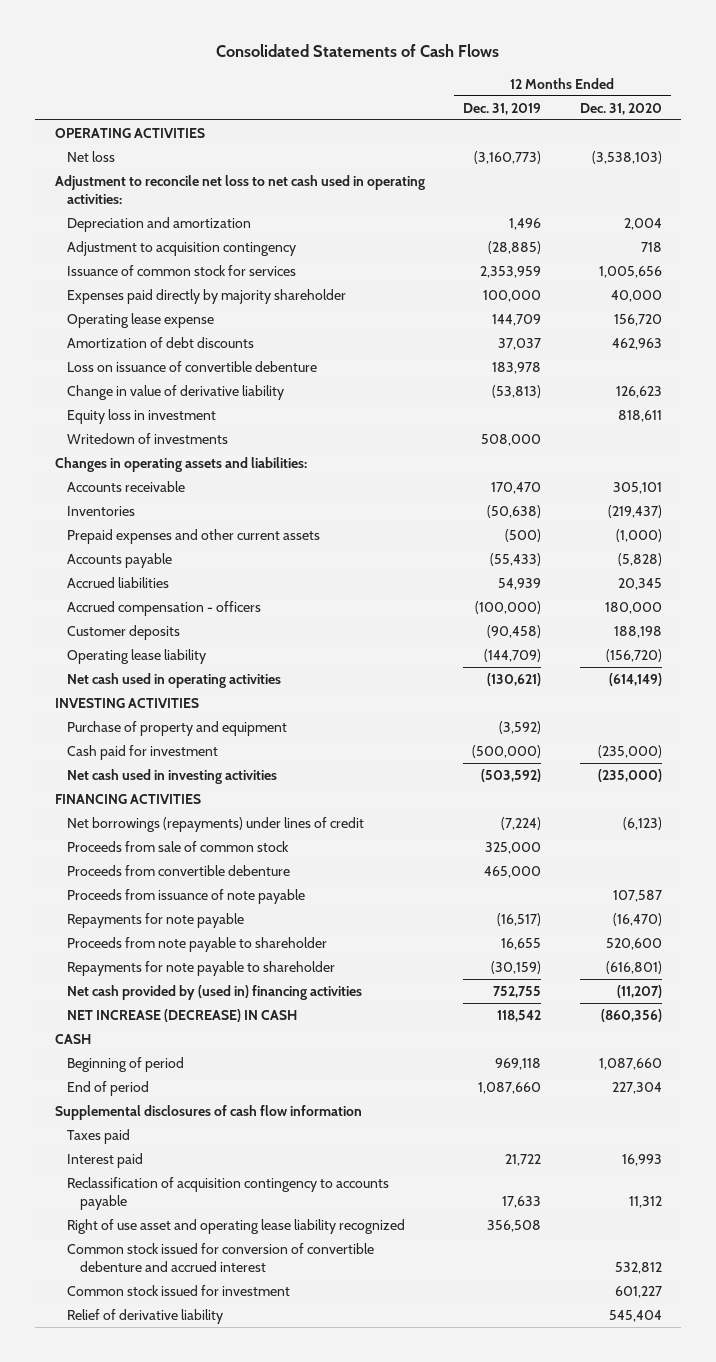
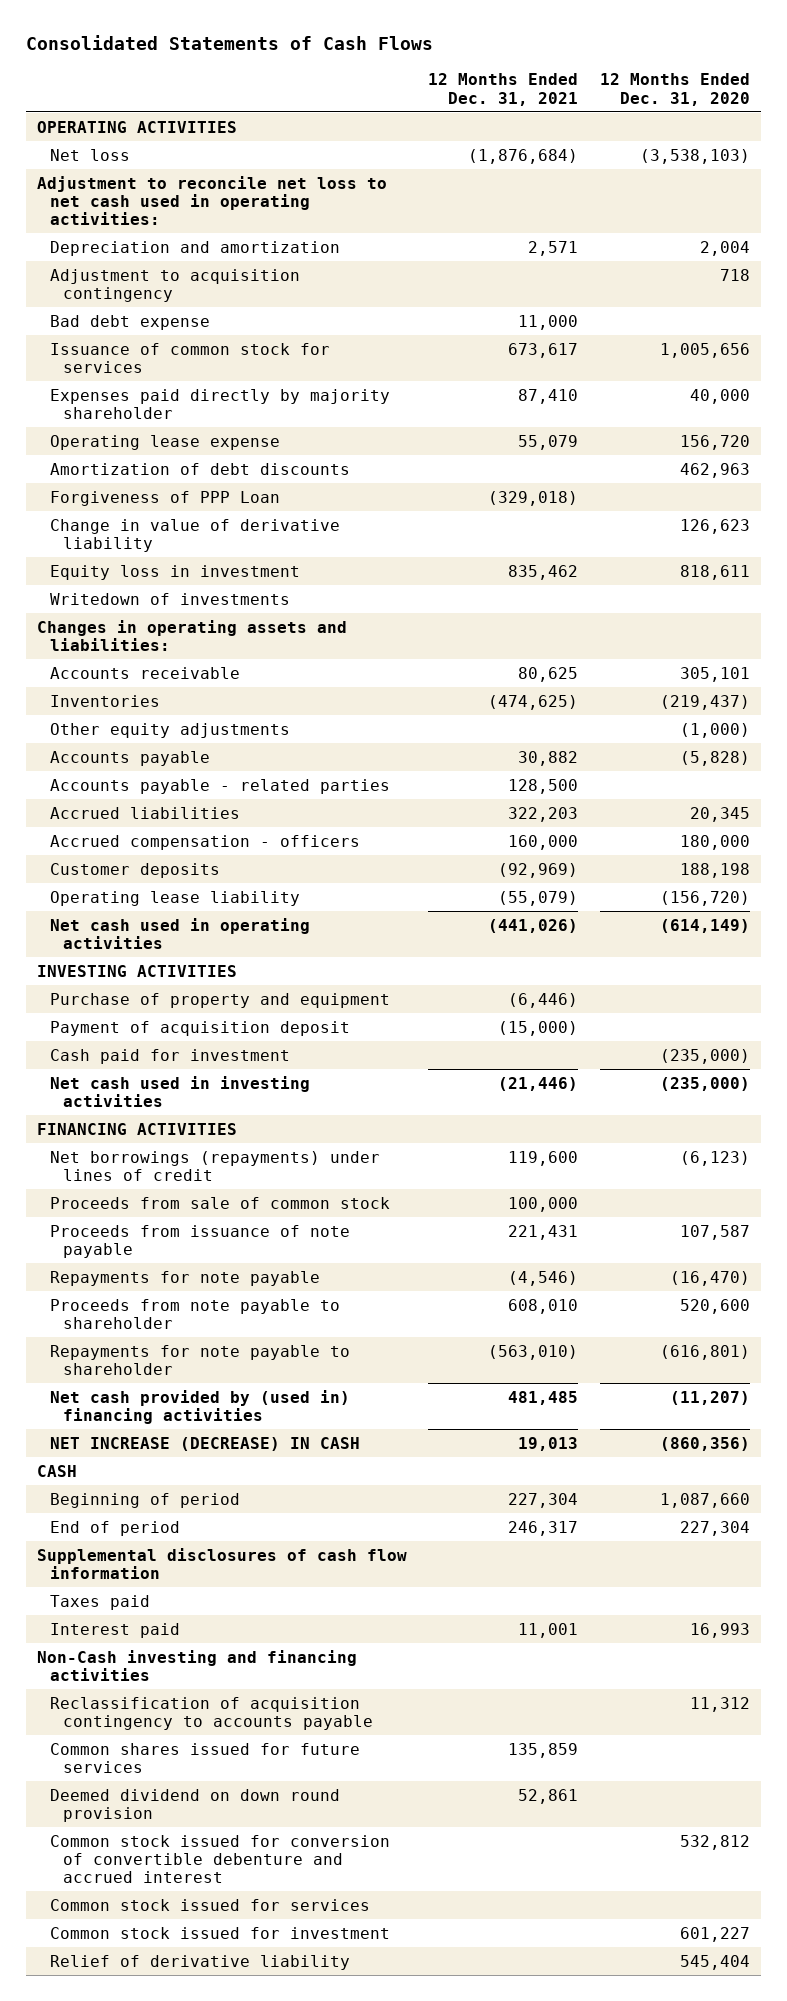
[463,102,542,115] Dec. 31, 2019 -> none
none -> [428,73,579,106] 12 Months Ended Dec. 31, 2021
none -> [49,314,210,330] Bad debt expense
[67,361,318,373] Loss on issuance of convertible debenture -> none
none -> [49,490,280,506] Forgiveness of PPP Loan
[67,529,321,545] Prepaid expenses and other current assets -> none
none -> [49,722,290,738] Other equity adjustments
none -> [49,778,390,794] Accounts payable - related parties
none -> [49,1020,350,1036] Payment of acquisition deposit
[67,865,291,877] Proceeds from convertible debenture -> none
none -> [36,1649,357,1681] Non-Cash investing and financing activities
[67,1219,406,1235] Right of use asset and operating lease liability recognized -> none
none -> [49,1742,360,1773] Common shares issued for future services
none -> [49,1788,340,1822] Deemed dividend on down round provision
none -> [49,1898,370,1911] Common stock issued for services

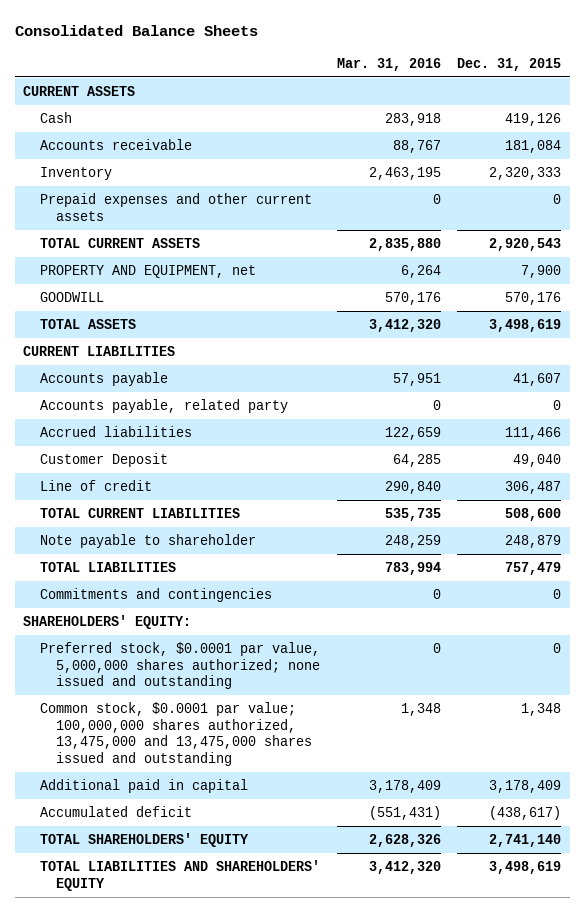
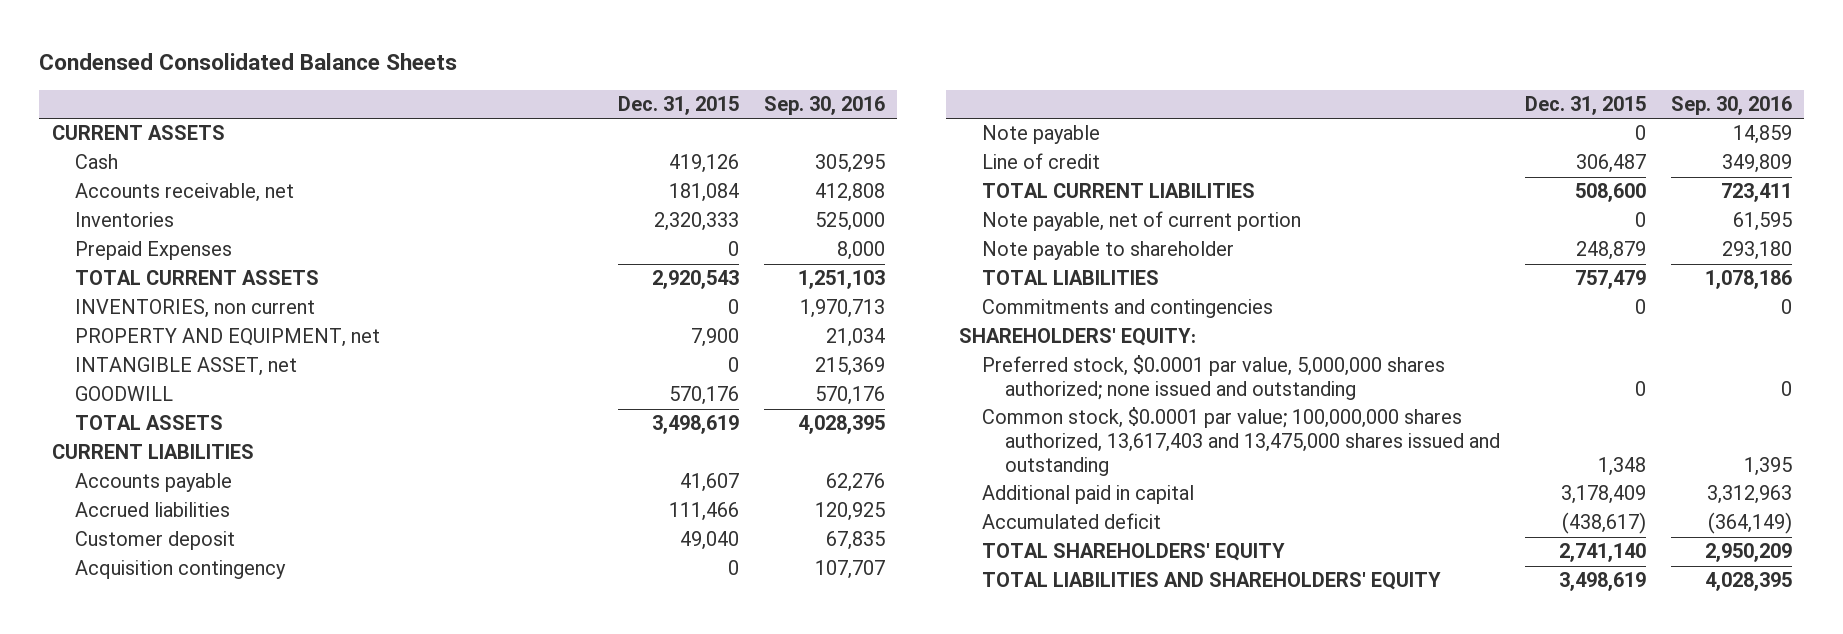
[14,25,258,37] Consolidated Balance Sheets -> [39,52,458,70] Condensed Consolidated Balance Sheets
[336,57,441,71] Mar. 31, 2016 -> none
none -> [763,95,885,115] Sep. 30, 2016
[39,193,312,221] Prepaid expenses and other current assets -> none
[39,139,192,151] Accounts receivable -> [74,183,294,203] Accounts receivable, net
[39,167,112,181] Inventory -> [74,212,174,228] Inventories
none -> [74,241,232,261] Prepaid Expenses
none -> [74,299,315,319] INVENTORIES, non current
none -> [74,357,297,377] INTANGIBLE ASSET, net
[39,399,288,414] Accounts payable, related party -> none
[39,453,168,468] Customer Deposit -> [74,531,235,551] Customer deposit
none -> [74,560,286,580] Acquisition contingency
none -> [981,125,1100,145] Note payable
none -> [981,211,1301,232] Note payable, net of current portion
[39,702,312,766] Common stock, $0.0001 par value; 100,000,000 shares authorized, 13,475,000 and 13,475,000 shares issued and outstanding -> [981,407,1501,476] Common stock, $0.0001 par value; 100,000,000 shares authorized, 13,617,403 and 13,475,000 shares issued and outstanding

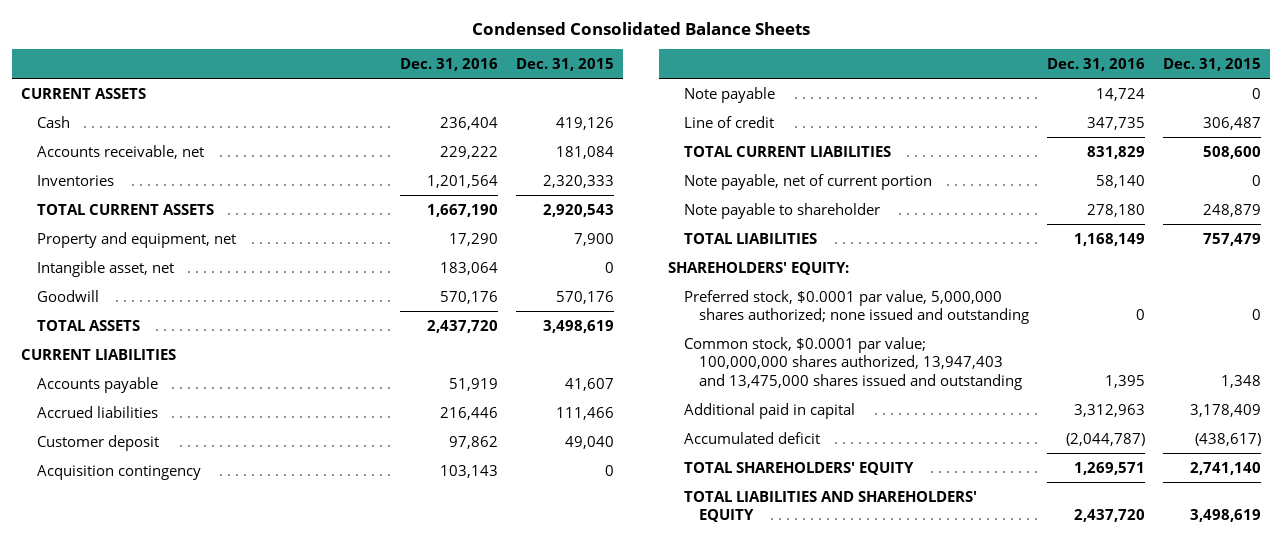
[763,95,885,115] Sep. 30, 2016 -> none
none -> [400,57,499,71] Dec. 31, 2016
[74,241,232,261] Prepaid Expenses -> none
[74,299,315,319] INVENTORIES, non current -> none
[74,328,380,348] PROPERTY AND EQUIPMENT, net -> [36,231,236,248] Property and equipment, net
[74,357,297,377] INTANGIBLE ASSET, net -> [36,260,174,277] Intangible asset, net
[74,386,173,402] GOODWILL -> [36,289,99,302] Goodwill
[981,299,1273,319] Commitments and contingencies -> none
[981,407,1501,476] Common stock, $0.0001 par value; 100,000,000 shares authorized, 13,617,403 and 13,475,000 shares issued and outstanding -> [683,336,1023,390] Common stock, $0.0001 par value; 100,000,000 shares authorized, 13,947,403 and 13,475,000 shares issued and outstanding

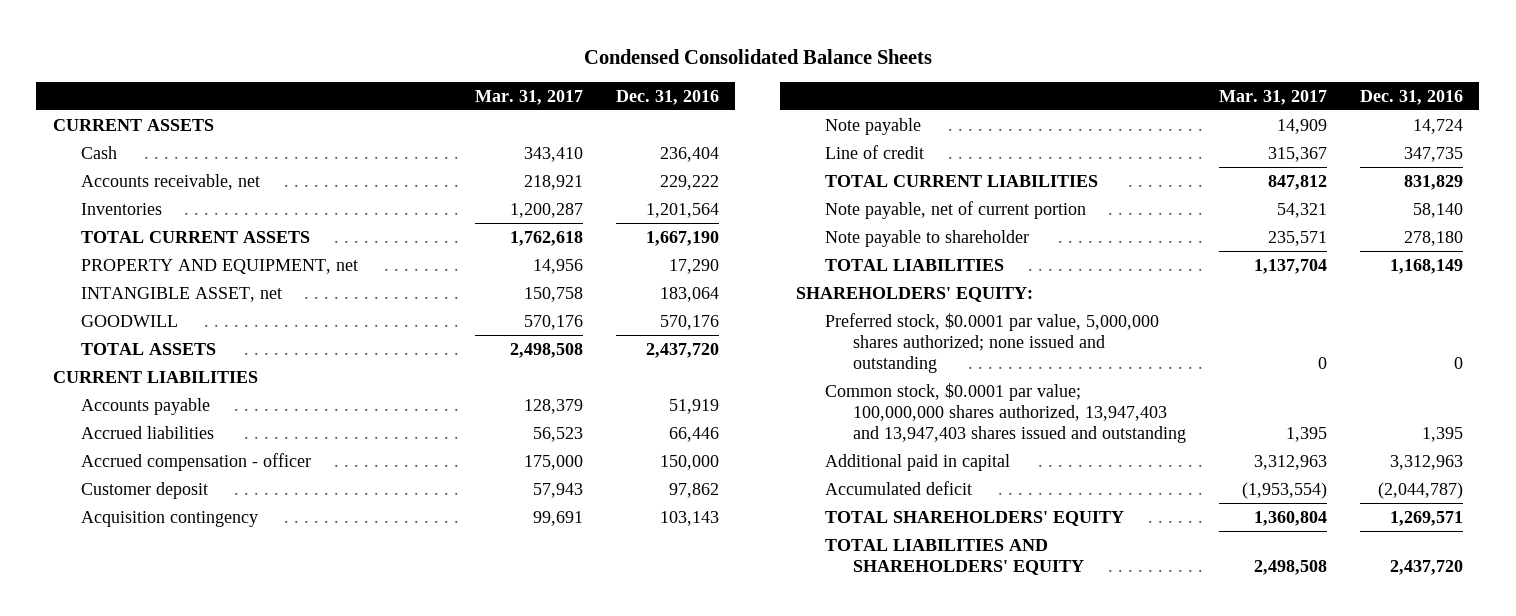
[516,57,615,71] Dec. 31, 2015 -> none
none -> [475,89,584,105] Mar. 31, 2017
[36,231,236,248] Property and equipment, net -> [81,258,359,274] PROPERTY AND EQUIPMENT, net
[36,260,174,277] Intangible asset, net -> [81,286,283,302] INTANGIBLE ASSET, net
[36,289,99,302] Goodwill -> [81,314,179,327] GOODWILL
[440,406,499,420] 216,446 -> [669,426,720,442] 66,446
none -> [81,452,312,471] Accrued compensation - officer
[683,336,1023,390] Common stock, $0.0001 par value; 100,000,000 shares authorized, 13,947,403 and 13,475,000 shares issued and outstanding -> [824,382,1187,444] Common stock, $0.0001 par value; 100,000,000 shares authorized, 13,947,403 and 13,947,403 shares issued and outstanding

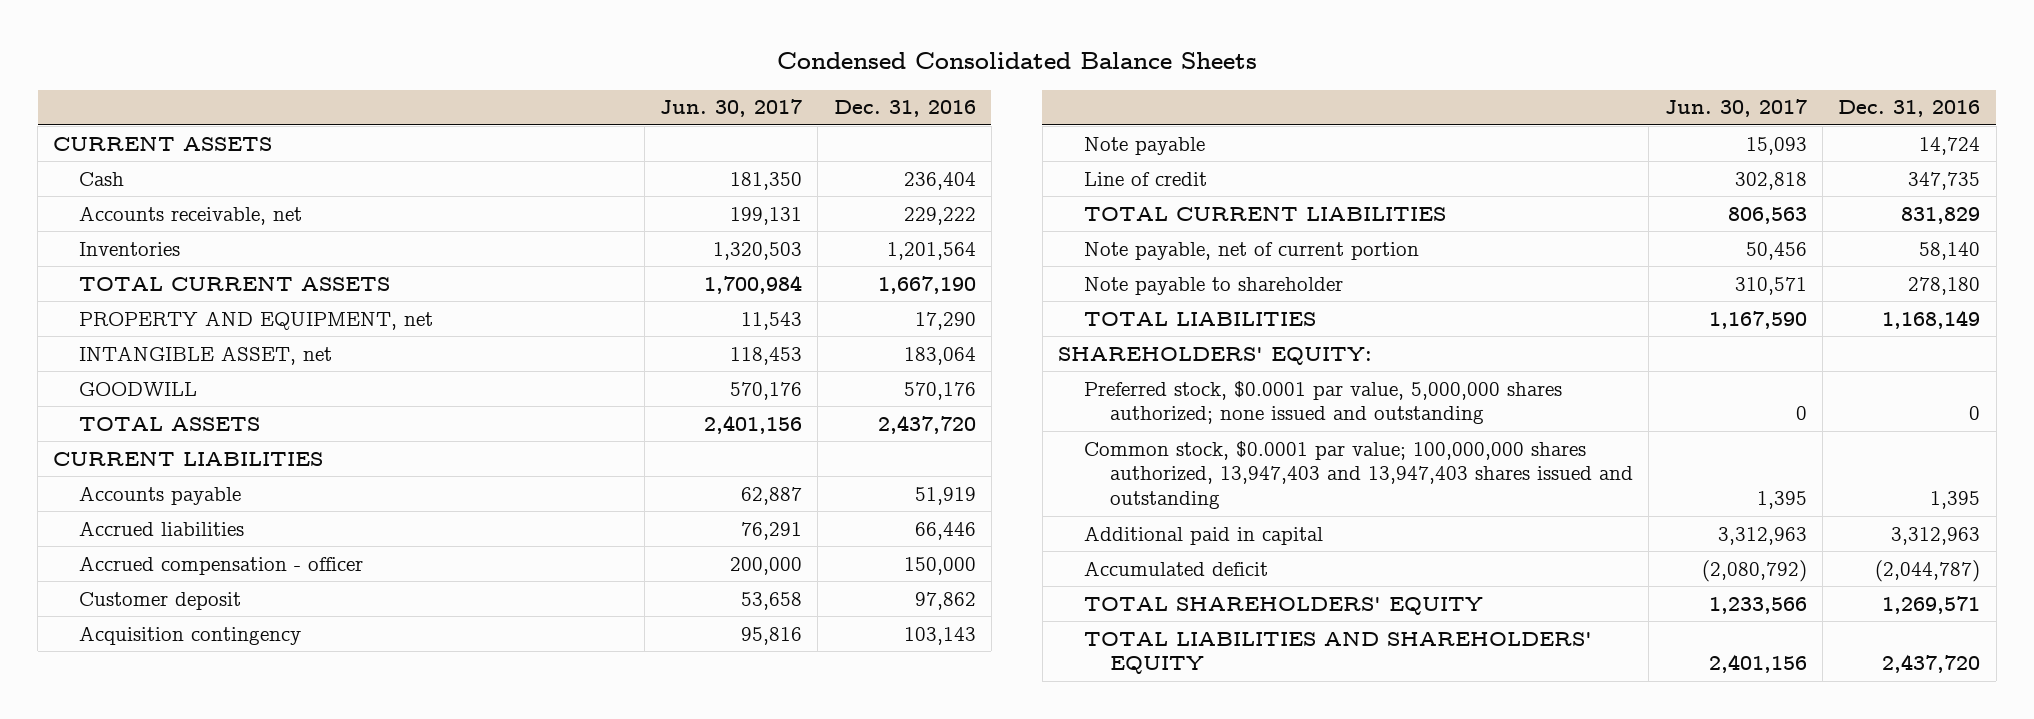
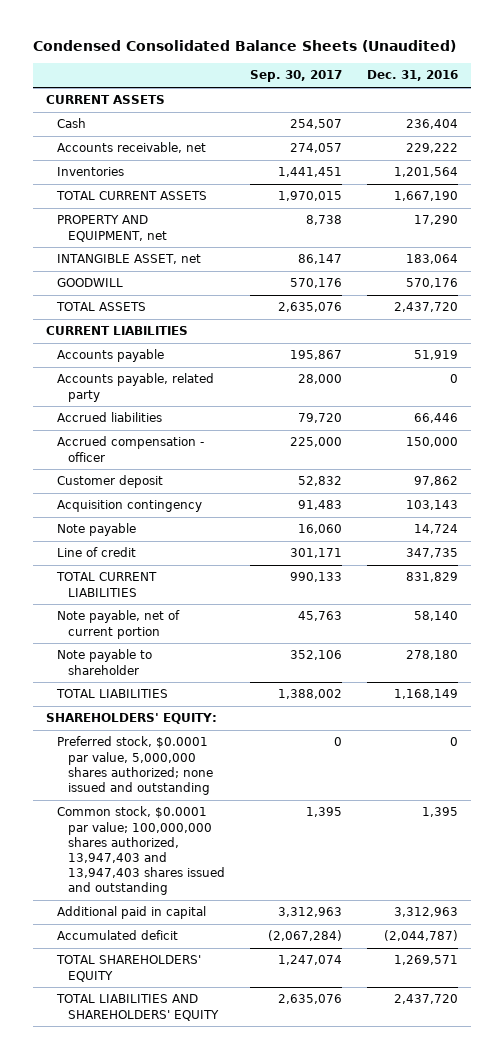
[776,52,1257,70] Condensed Consolidated Balance Sheets -> [32,40,456,53] Condensed Consolidated Balance Sheets (Unaudited)
[659,99,802,118] Jun. 30, 2017 -> none
none -> [250,70,343,83] Sep. 30, 2017
none -> [56,373,214,402] Accounts payable, related party

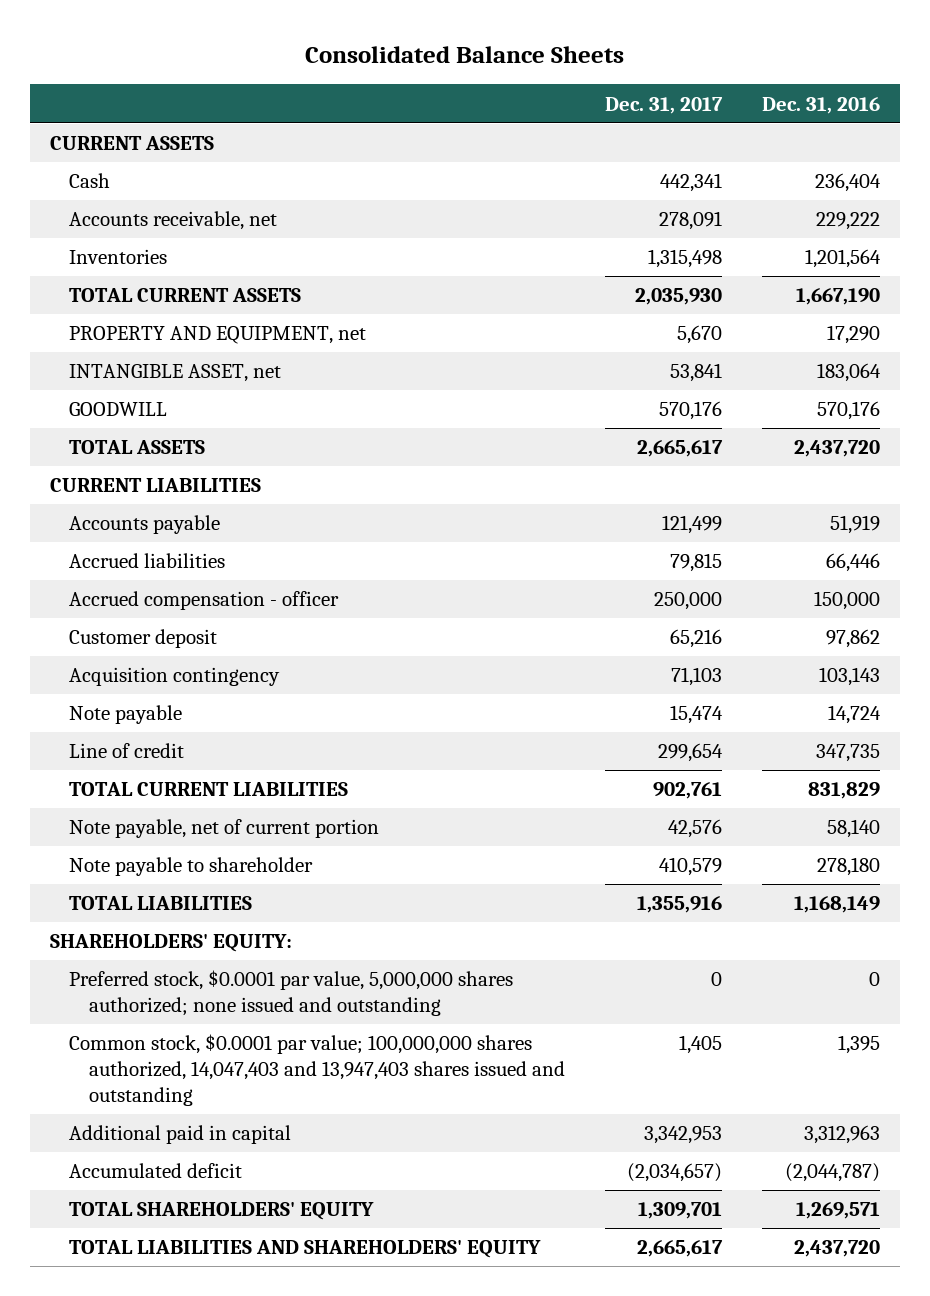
[32,40,456,53] Condensed Consolidated Balance Sheets (Unaudited) -> [304,45,624,63] Consolidated Balance Sheets
[250,70,343,83] Sep. 30, 2017 -> none
none -> [604,96,723,114] Dec. 31, 2017
[56,373,214,402] Accounts payable, related party -> none
[56,806,225,896] Common stock, $0.0001 par value; 100,000,000 shares authorized, 13,947,403 and 13,947,403 shares issued and outstanding -> [69,1034,565,1106] Common stock, $0.0001 par value; 100,000,000 shares authorized, 14,047,403 and 13,947,403 shares issued and outstanding

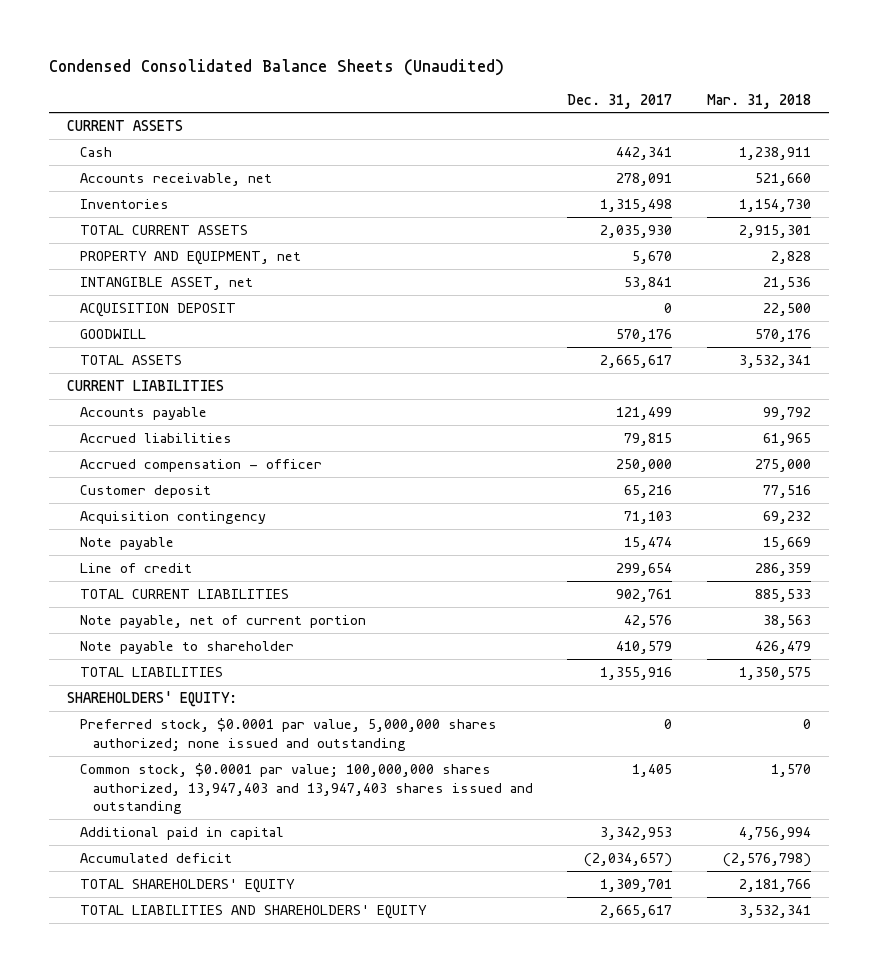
[304,45,624,63] Consolidated Balance Sheets -> [49,58,505,76] Condensed Consolidated Balance Sheets (Unaudited)
[761,96,880,114] Dec. 31, 2016 -> none
none -> [707,93,812,109] Mar. 31, 2018
none -> [79,302,236,317] ACQUISITION DEPOSIT
[69,1034,565,1106] Common stock, $0.0001 par value; 100,000,000 shares authorized, 14,047,403 and 13,947,403 shares issued and outstanding -> [79,762,533,815] Common stock, $0.0001 par value; 100,000,000 shares authorized, 13,947,403 and 13,947,403 shares issued and outstanding

